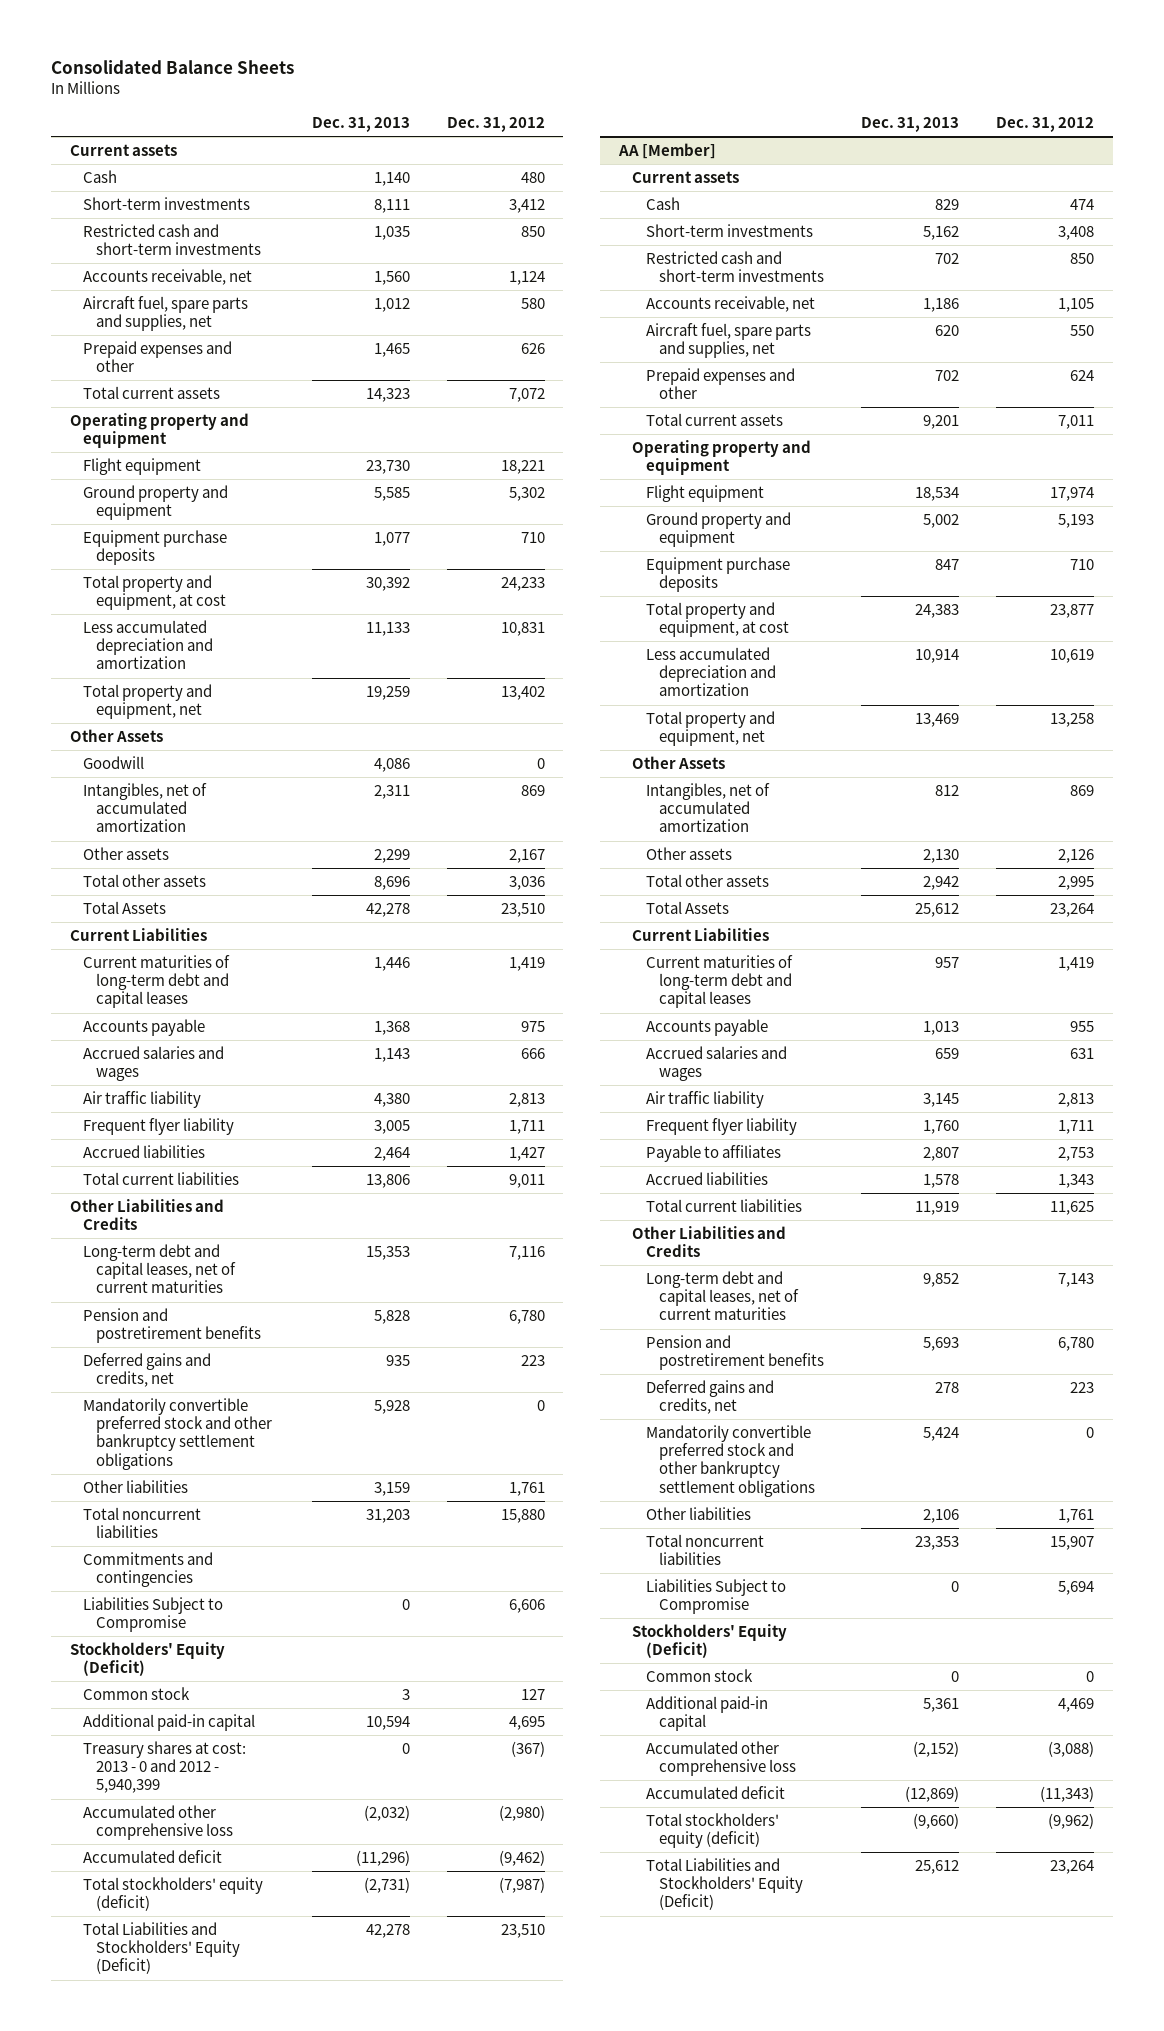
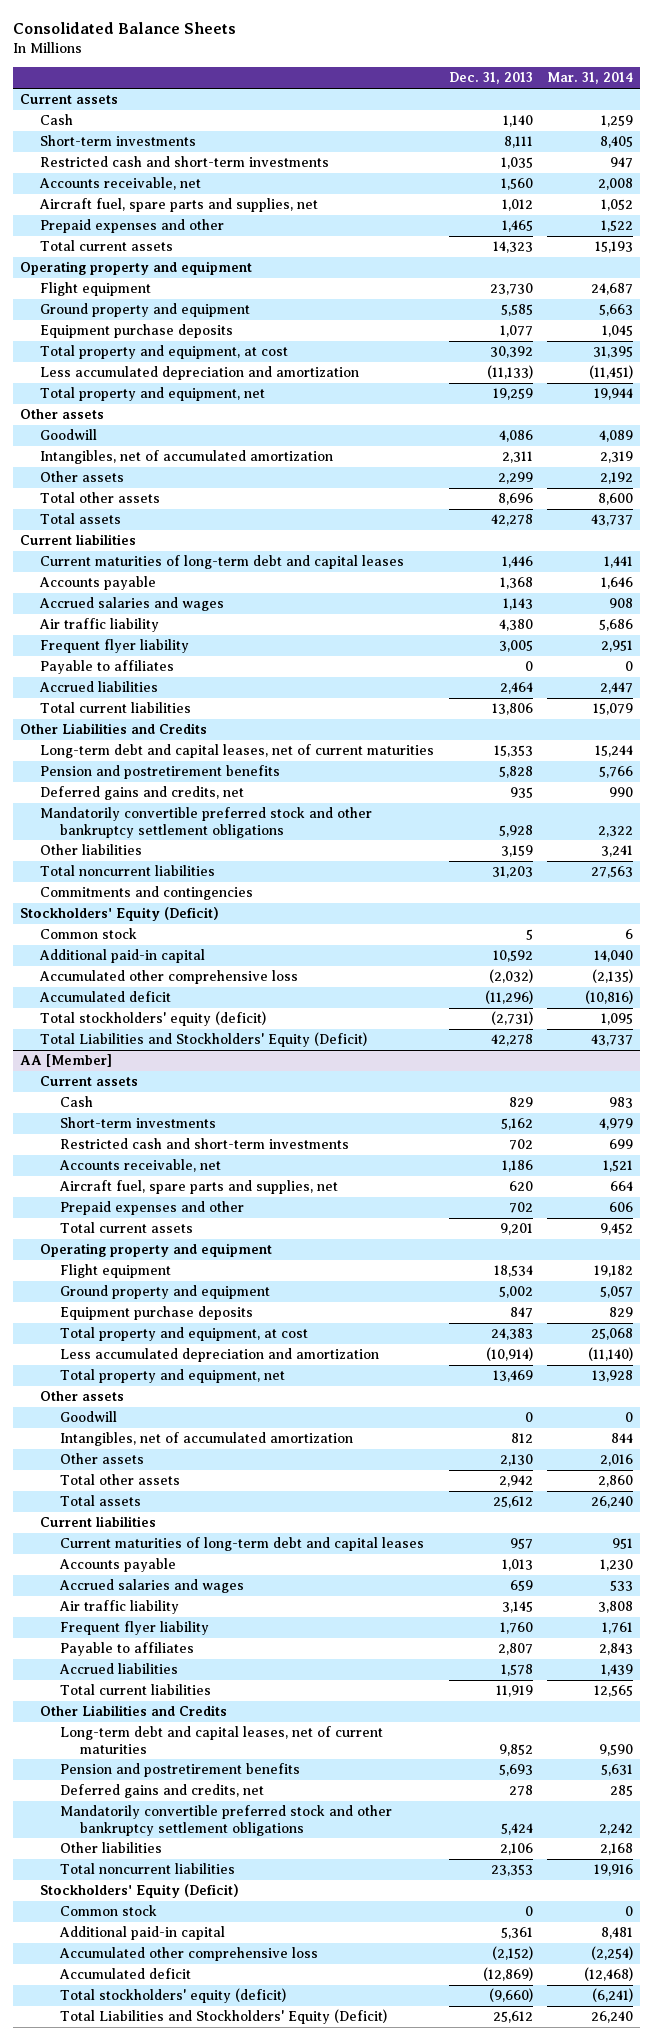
[446,116,545,132] Dec. 31, 2012 -> none
none -> [547,72,634,85] Mar. 31, 2014
[365,621,410,636] 11,133 -> [486,365,533,380] (11,133)
[69,728,163,742] Other Assets -> [20,409,105,420] Other assets
[82,900,166,914] Total Assets -> [40,513,122,525] Total assets
[69,927,207,941] Current Liabilities -> [20,534,137,546] Current liabilities
none -> [40,660,175,675] Payable to affiliates
[82,1596,223,1633] Liabilities Subject to Compromise -> none
[82,1740,246,1794] Treasury shares at cost: 2013 - 0 and 2012 - 5,940,399 -> none
[401,1688,410,1700] 3 -> [525,929,533,941] 5
[365,1715,410,1730] 10,594 -> [492,950,533,963] 10,592
[914,648,959,663] 10,914 -> [485,1347,533,1362] (10,914)
[632,755,726,769] Other Assets -> [40,1391,125,1402] Other assets
none -> [60,1411,118,1423] Goodwill
[645,900,729,914] Total Assets -> [60,1495,142,1507] Total assets
[632,927,770,941] Current Liabilities -> [40,1516,157,1528] Current liabilities
[645,1578,786,1615] Liabilities Subject to Compromise -> none

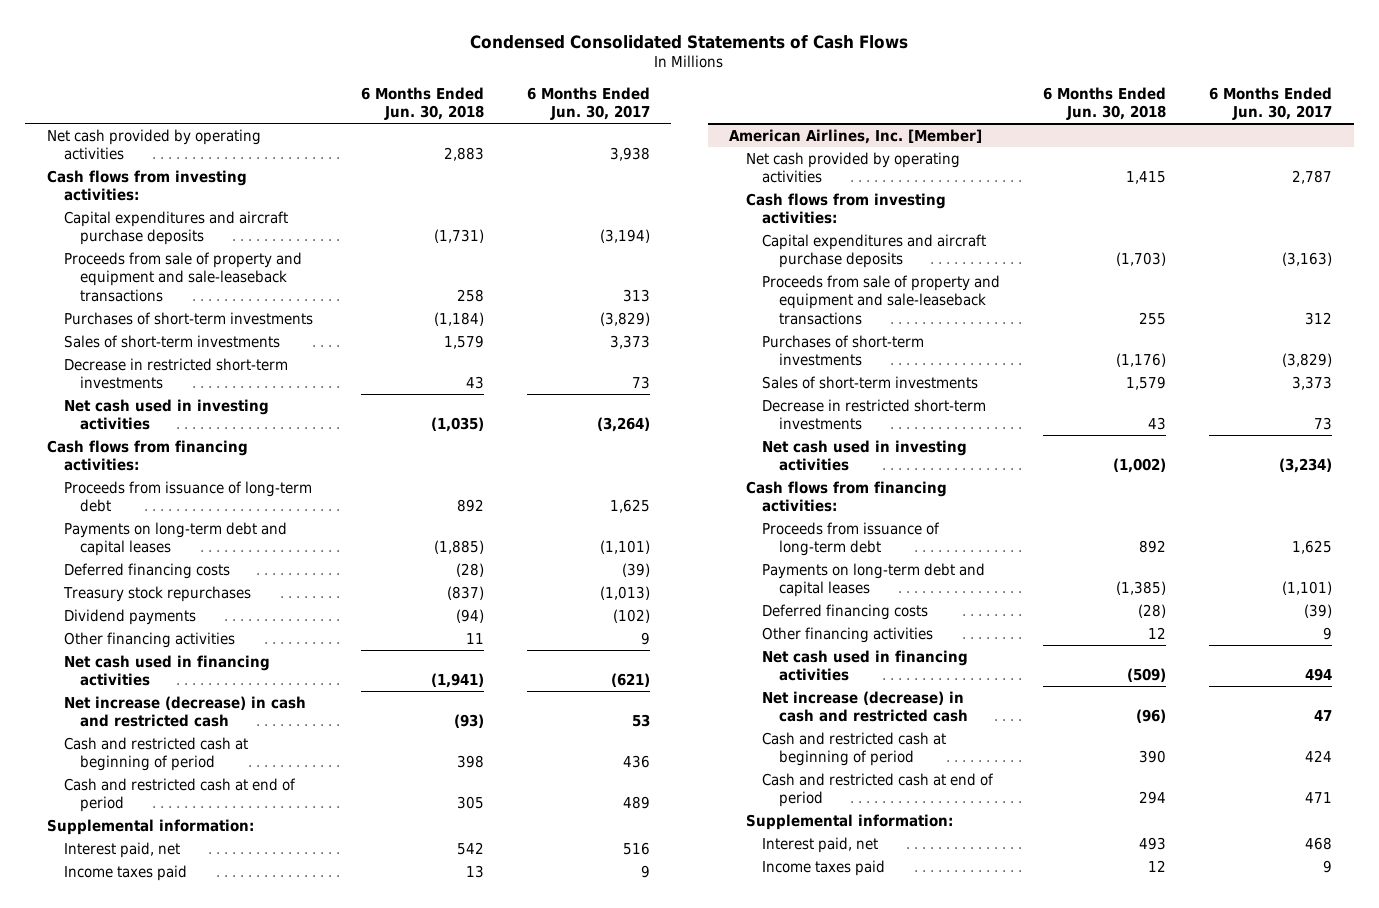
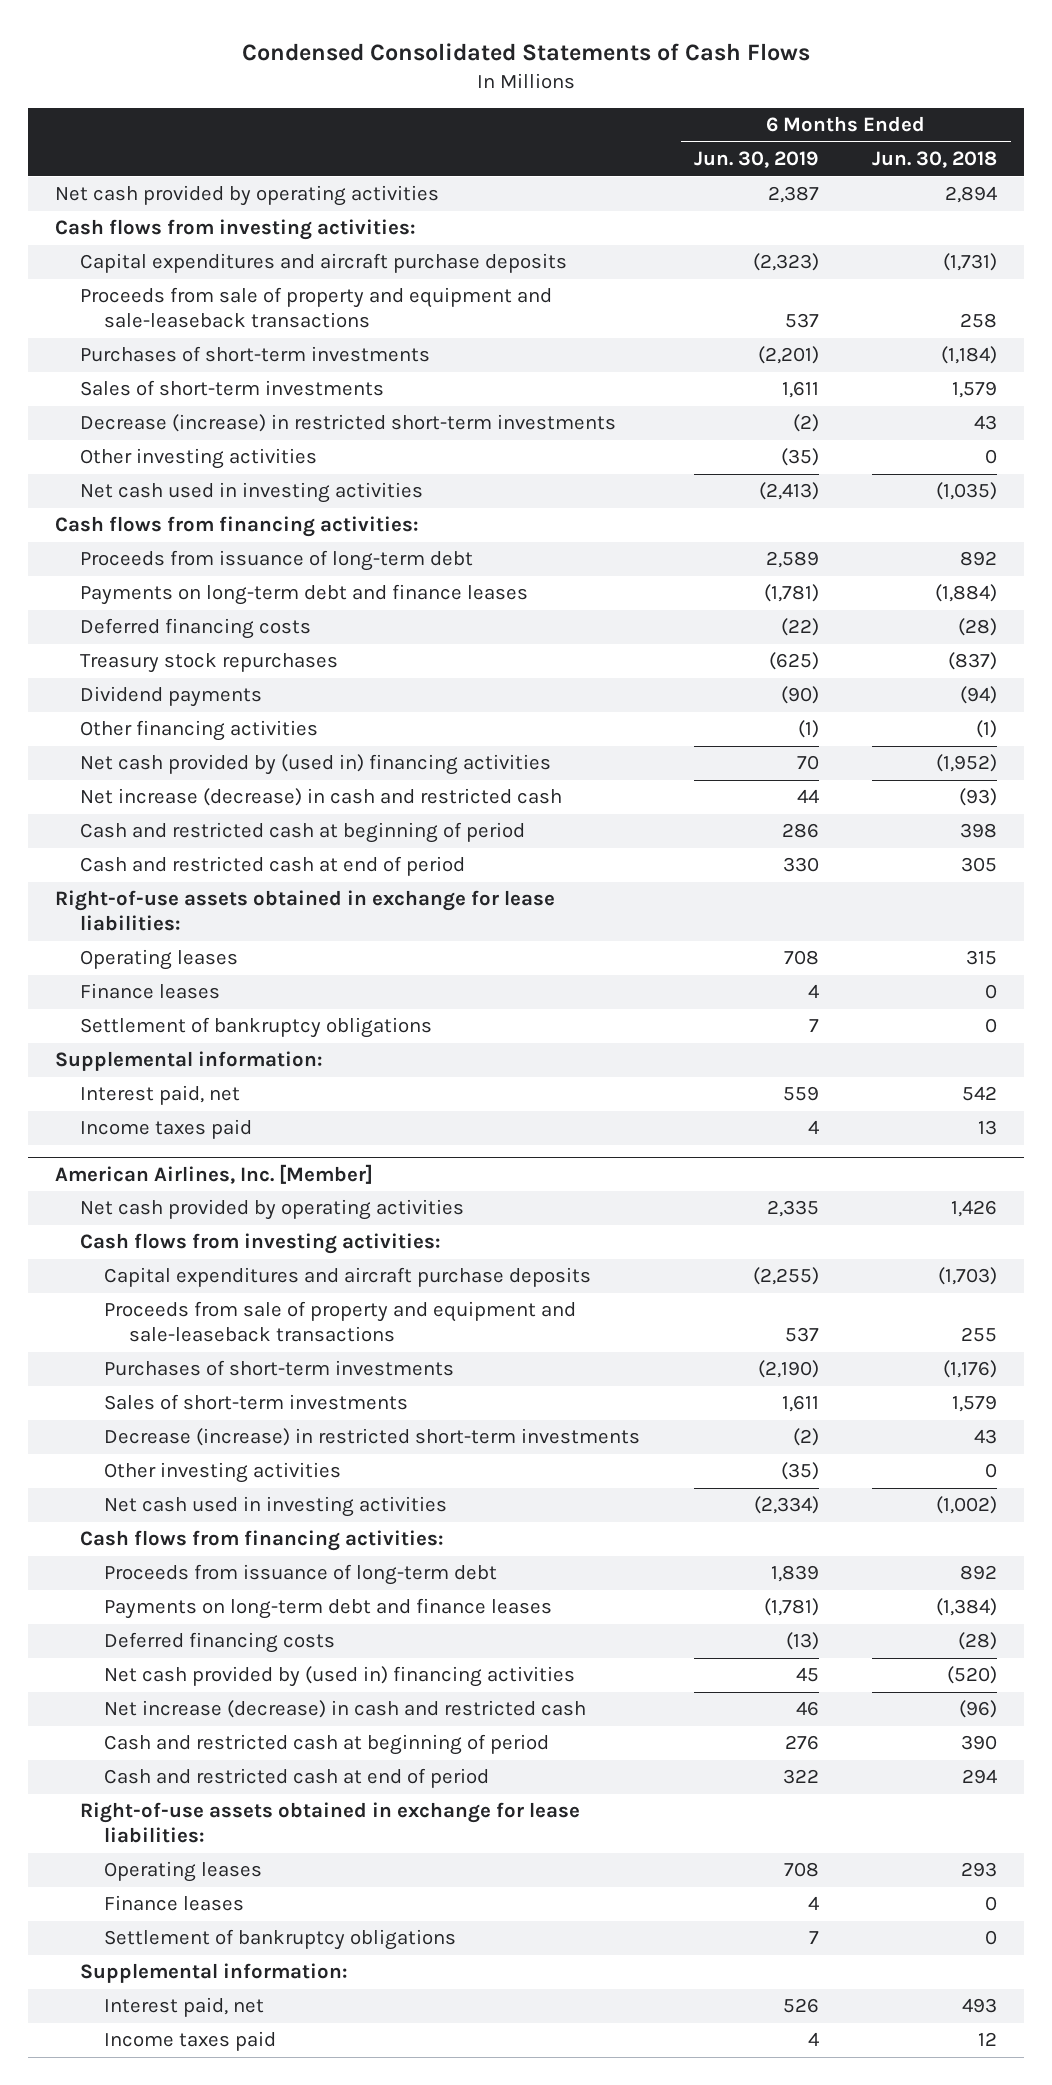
[526,86,650,121] 6 Months Ended Jun. 30, 2017 -> none
none -> [693,151,819,169] Jun. 30, 2019
[444,147,485,162] 2,883 -> [945,186,998,204] 2,894
[63,357,288,390] Decrease in restricted short-term investments -> [79,414,616,433] Decrease (increase) in restricted short-term investments
none -> [79,448,317,470] Other investing activities
[63,521,287,557] Payments on long-term debt and capital leases -> [79,584,528,606] Payments on long-term debt and finance leases
[434,540,485,555] (1,885) -> [935,584,998,603] (1,884)
[466,632,485,644] 11 -> [976,720,998,739] (1)
[63,654,270,687] Net cash used in financing activities -> [79,754,551,776] Net cash provided by (used in) financing activities
[431,673,485,689] (1,941) -> [936,754,998,773] (1,952)
none -> [54,890,555,932] Right-of-use assets obtained in exchange for lease liabilities:
none -> [79,949,238,971] Operating leases
none -> [79,983,220,1000] Finance leases
none -> [79,1017,432,1039] Settlement of bankruptcy obligations
[1126,171,1167,185] 1,415 -> [951,1200,998,1218] 1,426
[762,398,987,431] Decrease in restricted short-term investments -> [104,1428,641,1447] Decrease (increase) in restricted short-term investments
none -> [104,1462,342,1484] Other investing activities
[762,562,986,598] Payments on long-term debt and capital leases -> [104,1598,553,1620] Payments on long-term debt and finance leases
[1116,581,1167,596] (1,385) -> [936,1598,998,1617] (1,384)
[762,626,934,643] Other financing activities -> none
[762,649,969,682] Net cash used in financing activities -> [104,1666,576,1688] Net cash provided by (used in) financing activities
[1127,668,1167,683] (509) -> [947,1666,998,1685] (520)
none -> [79,1802,580,1844] Right-of-use assets obtained in exchange for lease liabilities:
none -> [104,1861,263,1883] Operating leases
none -> [104,1895,245,1912] Finance leases
none -> [104,1929,457,1951] Settlement of bankruptcy obligations

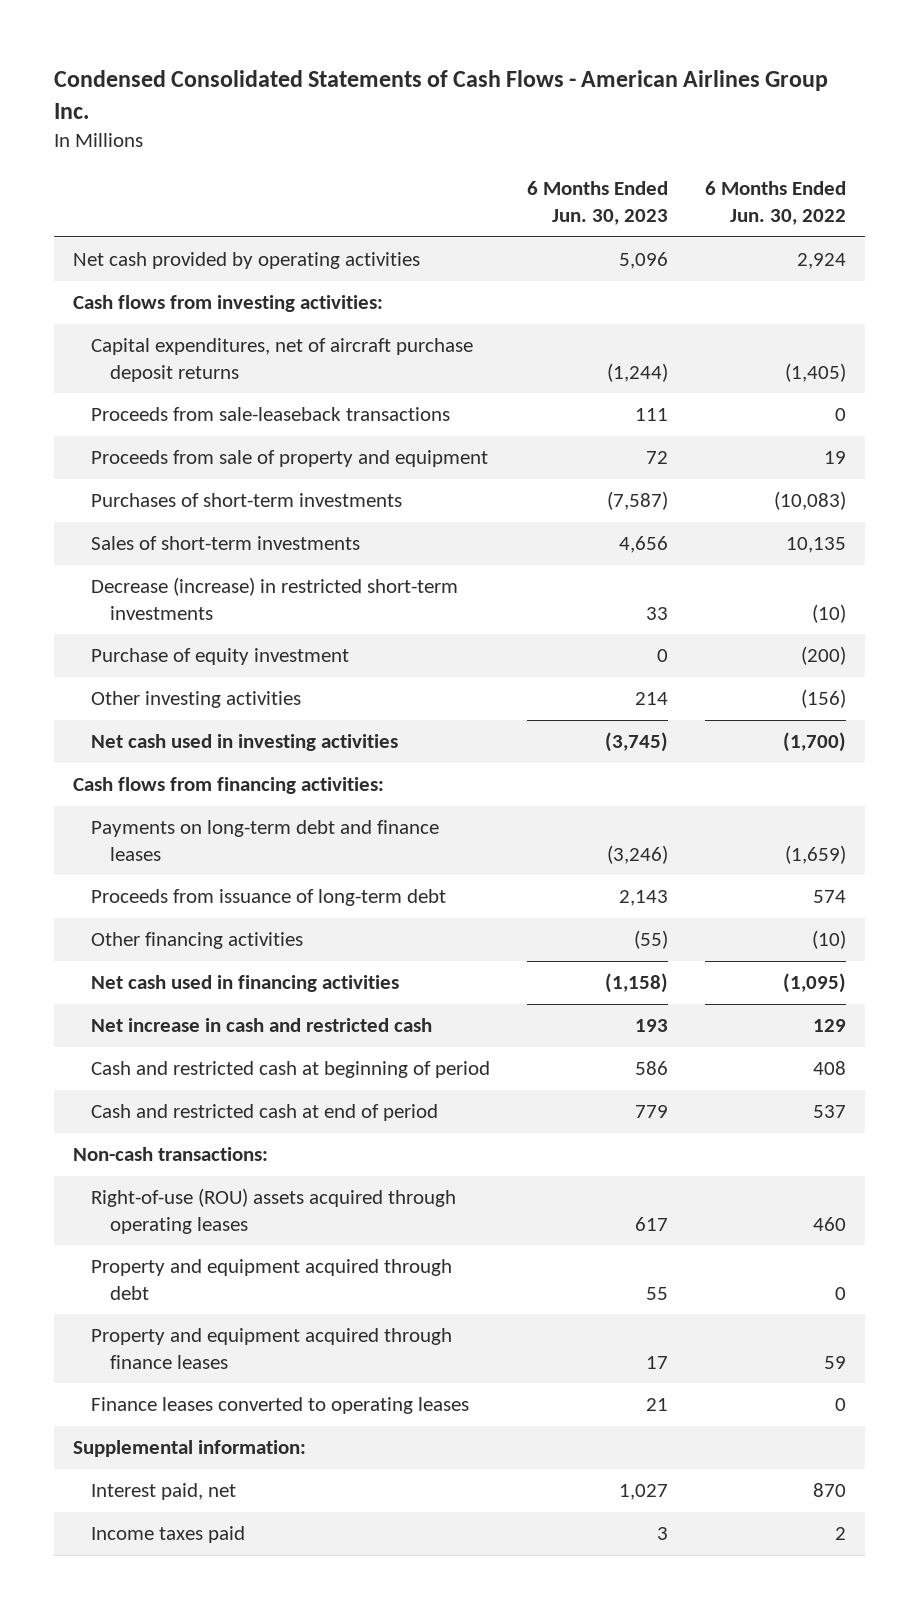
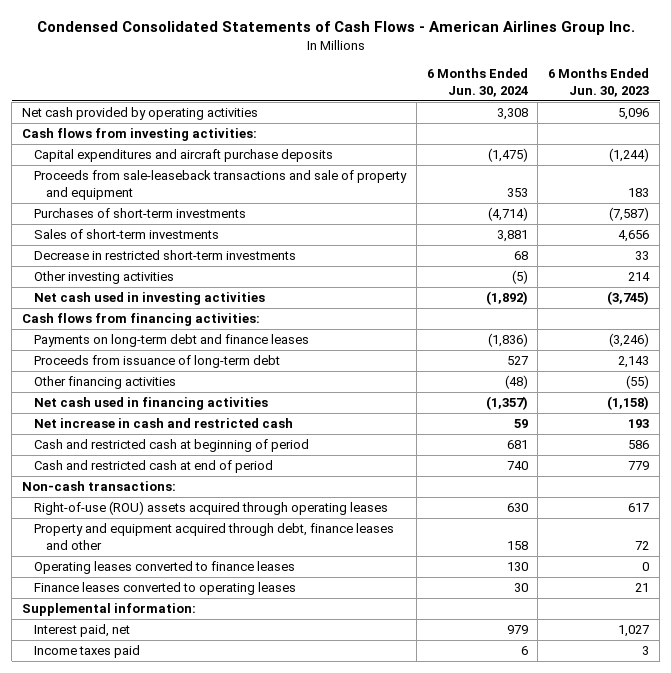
[705,181,847,226] 6 Months Ended Jun. 30, 2022 -> none
none -> [426,67,528,97] 6 Months Ended Jun. 30, 2024
[91,450,489,468] Proceeds from sale of property and equipment -> none
[91,338,474,382] Capital expenditures, net of aircraft purchase deposit returns -> [33,149,333,163] Capital expenditures and aircraft purchase deposits
[91,407,451,422] Proceeds from sale-leaseback transactions -> [33,170,407,200] Proceeds from sale-leaseback transactions and sale of property and equipment
[635,408,669,422] 111 -> [628,187,650,197] 183
[91,648,350,666] Purchase of equity investment -> none
[91,577,459,620] Decrease (increase) in restricted short-term investments -> [33,250,296,261] Decrease in restricted short-term investments
[91,1259,453,1300] Property and equipment acquired through debt -> none
[91,1328,453,1369] Property and equipment acquired through finance leases -> [33,523,394,550] Property and equipment acquired through debt, finance leases and other
[646,1355,669,1369] 17 -> [635,540,650,550] 72
none -> [33,561,295,575] Operating leases converted to finance leases

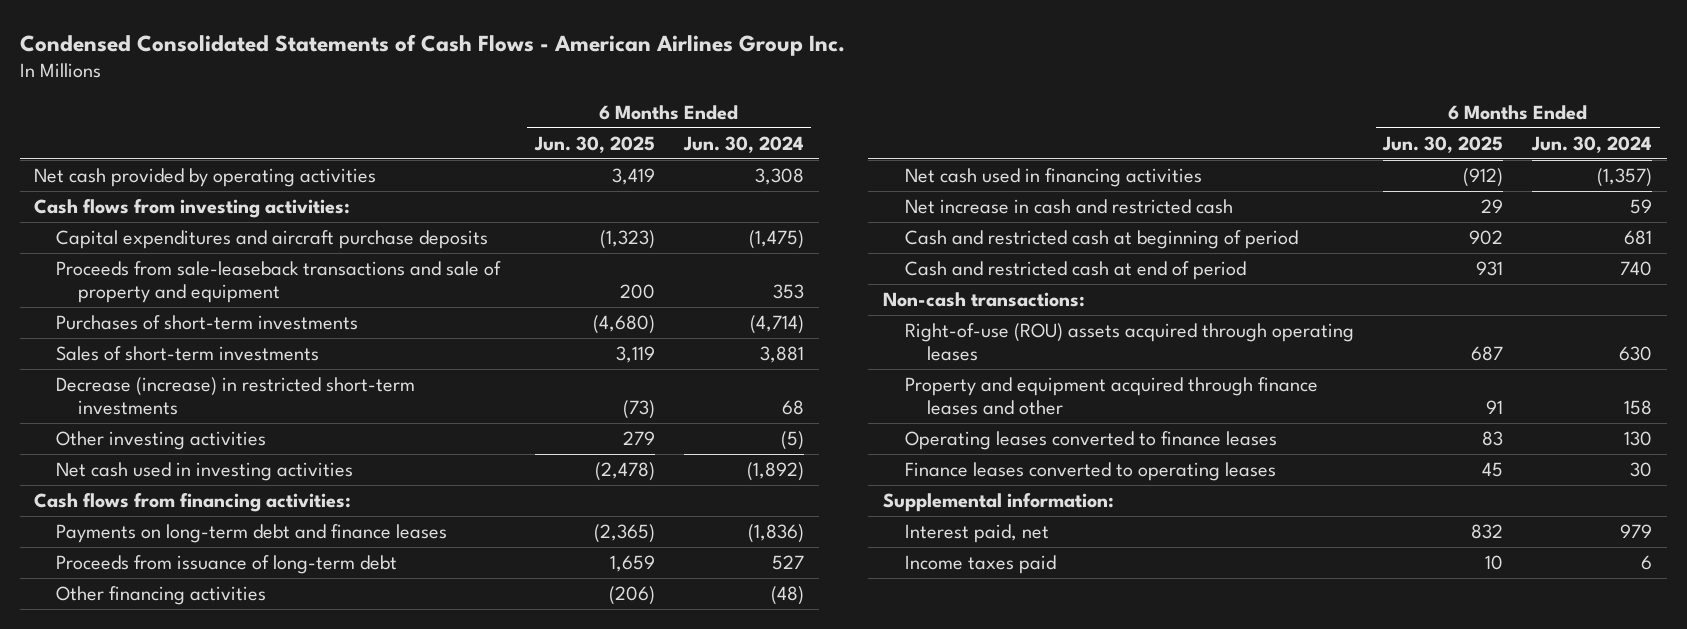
[548,67,650,97] 6 Months Ended Jun. 30, 2023 -> none
none -> [533,135,655,153] Jun. 30, 2025
[33,250,296,261] Decrease in restricted short-term investments -> [56,376,416,416] Decrease (increase) in restricted short-term investments
[33,523,394,550] Property and equipment acquired through debt, finance leases and other -> [904,376,1318,416] Property and equipment acquired through finance leases and other

